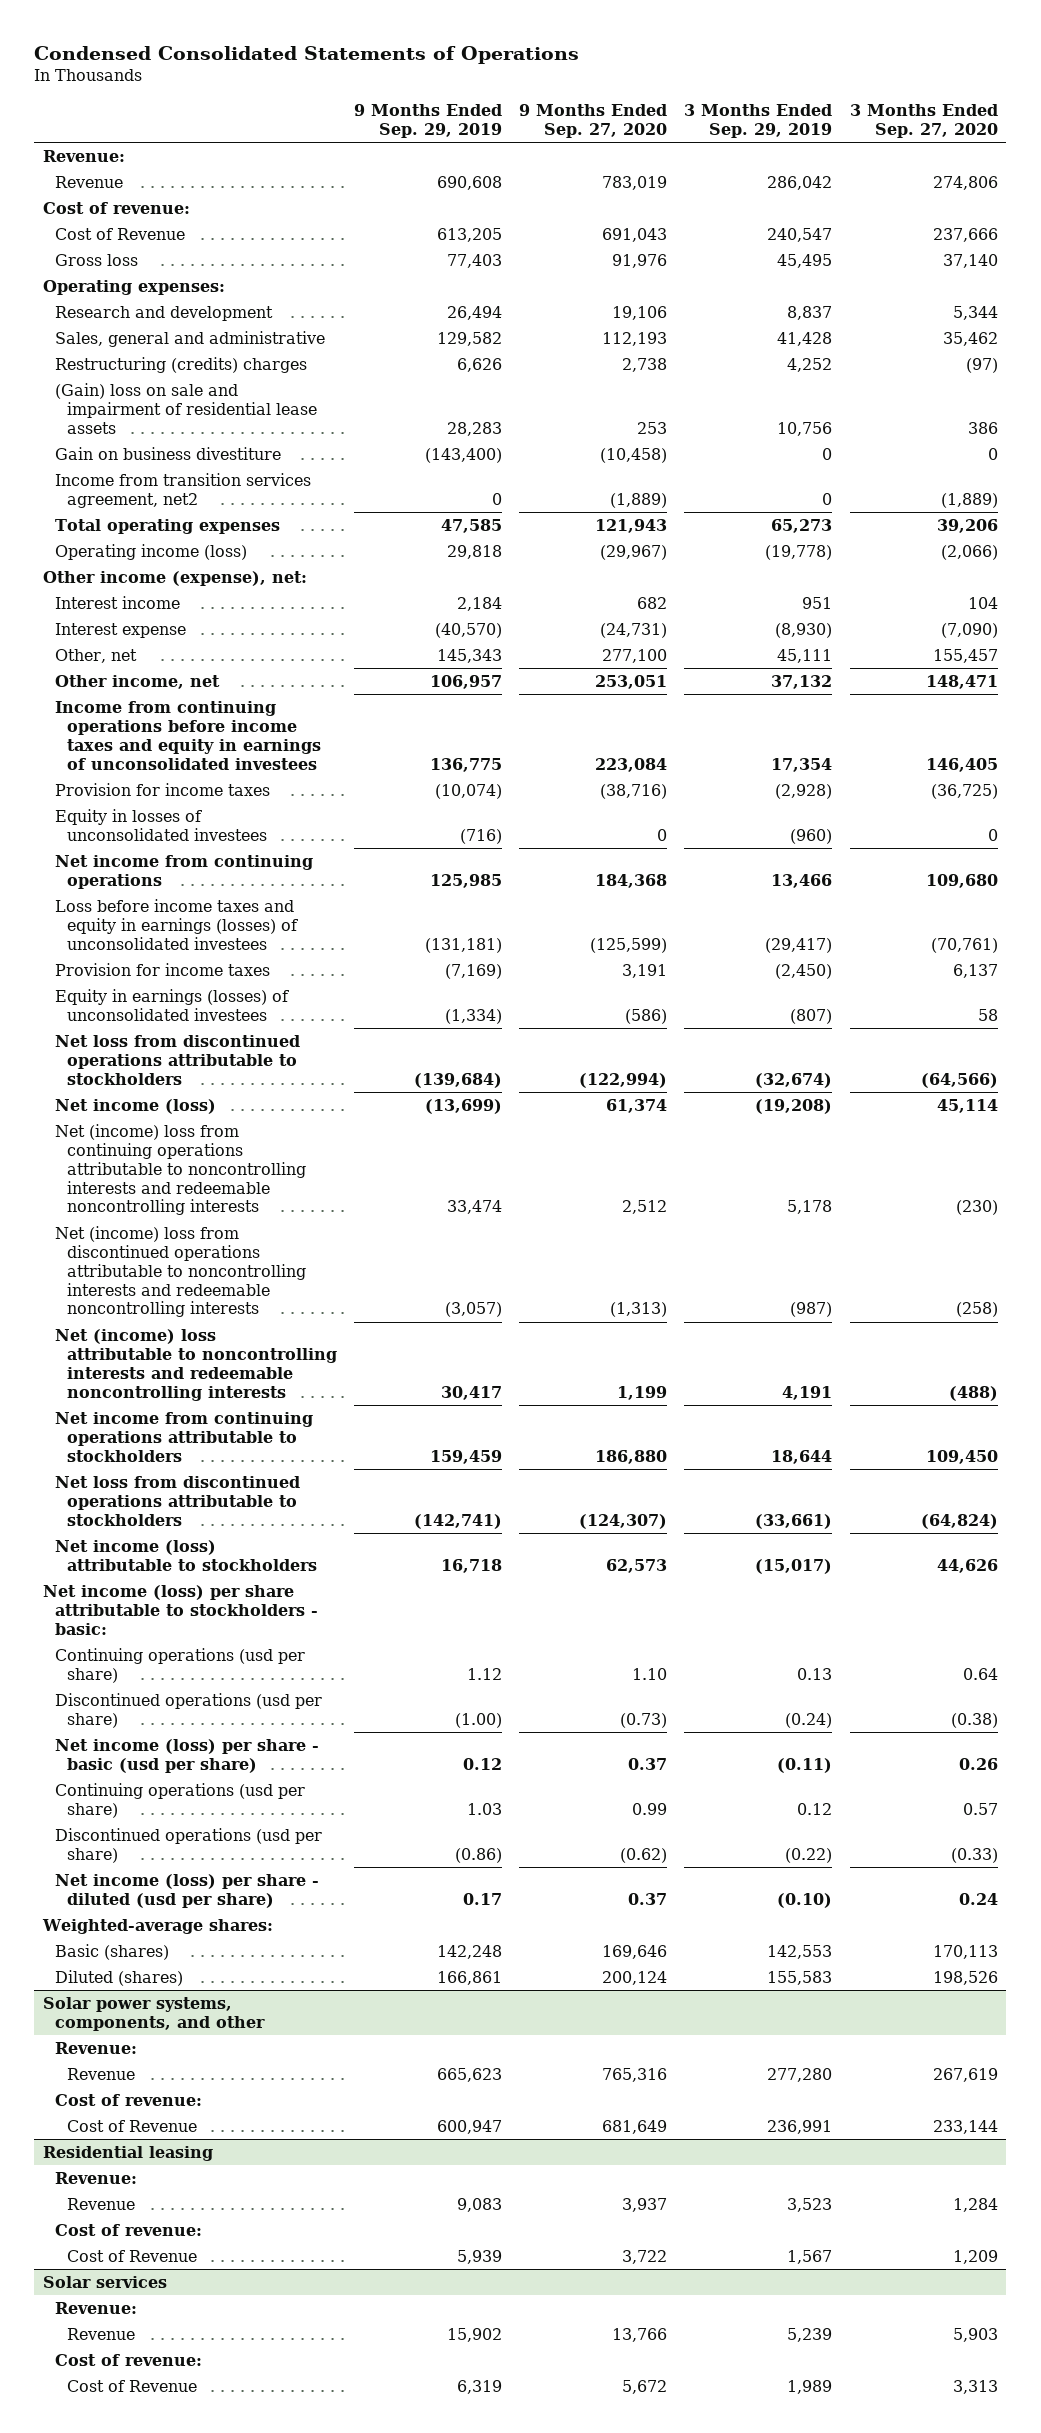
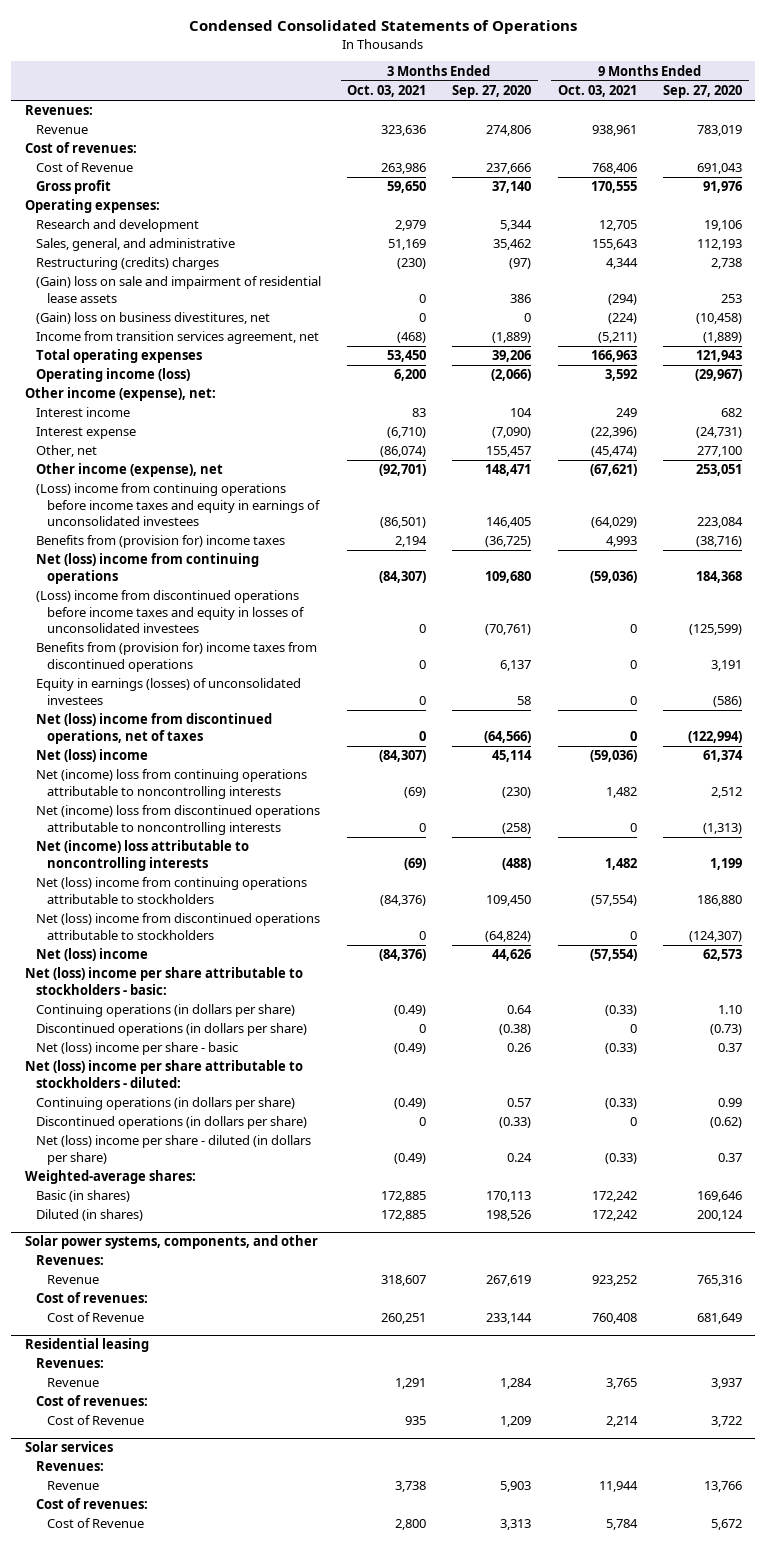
[354,104,503,139] 9 Months Ended Sep. 29, 2019 -> none
[684,104,833,139] 3 Months Ended Sep. 29, 2019 -> none
none -> [347,85,427,98] Oct. 03, 2021
none -> [557,85,637,98] Oct. 03, 2021
[43,149,126,162] Revenue: -> [24,105,93,116] Revenues:
[43,201,191,214] Cost of revenue: -> [24,142,137,154] Cost of revenues:
[54,253,138,266] Gross loss -> [35,180,111,195] Gross profit
[54,330,325,347] Sales, general and administrative -> [35,238,235,252] Sales, general, and administrative
[54,446,281,460] Gain on business divestiture -> [35,312,270,325] (Gain) loss on business divestitures, net
[54,472,311,508] Income from transition services agreement, net2 -> [35,331,319,345] Income from transition services agreement, net
[54,808,267,841] Equity in losses of unconsolidated investees -> none
[54,674,220,689] Other income, net -> [35,463,223,478] Other income (expense), net
[54,700,321,770] Income from continuing operations before income taxes and equity in earnings of unconsolidated investees -> [35,483,321,526] (Loss) income from continuing operations before income taxes and equity in earnings of unconsolidated investees
[54,782,270,796] Provision for income taxes -> [35,535,285,549] Benefits from (provision for) income taxes
[54,854,313,889] Net income from continuing operations -> [35,553,259,584] Net (loss) income from continuing operations
[54,898,298,950] Loss before income taxes and equity in earnings (losses) of unconsolidated investees -> [35,590,305,633] (Loss) income from discontinued operations before income taxes and equity in losses of unconsolidated investees
[54,962,270,976] Provision for income taxes -> [35,642,317,672] Benefits from (provision for) income taxes from discontinued operations
[54,1034,300,1085] Net loss from discontinued operations attributable to stockholders -> [35,713,272,744] Net (loss) income from discontinued operations, net of taxes
[54,1098,216,1114] Net income (loss) -> [35,749,148,763] Net (loss) income
[54,1123,306,1216] Net (income) loss from continuing operations attributable to noncontrolling interests and redeemable noncontrolling interests -> [35,769,307,799] Net (income) loss from continuing operations attributable to noncontrolling interests
[54,1225,306,1318] Net (income) loss from discontinued operations attributable to noncontrolling interests and redeemable noncontrolling interests -> [35,805,320,835] Net (income) loss from discontinued operations attributable to noncontrolling interests
[54,1328,337,1401] Net (income) loss attributable to noncontrolling interests and redeemable noncontrolling interests -> [35,840,249,871] Net (income) loss attributable to noncontrolling interests
[54,1411,313,1462] Net income from continuing operations attributable to stockholders -> [35,877,307,904] Net (loss) income from continuing operations attributable to stockholders
[54,1475,300,1526] Net loss from discontinued operations attributable to stockholders -> [35,913,320,940] Net (loss) income from discontinued operations attributable to stockholders
[54,1539,317,1571] Net income (loss) attributable to stockholders -> [35,948,148,962] Net (loss) income
[43,1584,318,1635] Net income (loss) per share attributable to stockholders - basic: -> [24,967,303,995] Net (loss) income per share attributable to stockholders - basic:
[54,1647,305,1683] Continuing operations (usd per share) -> [35,1004,295,1018] Continuing operations (in dollars per share)
[54,1692,322,1728] Discontinued operations (usd per share) -> [35,1023,307,1037] Discontinued operations (in dollars per share)
[54,1738,319,1773] Net income (loss) per share - basic (usd per share) -> [35,1042,238,1056] Net (loss) income per share - basic
none -> [24,1060,303,1088] Net (loss) income per share attributable to stockholders - diluted:
[54,1782,305,1818] Continuing operations (usd per share) -> [35,1097,295,1111] Continuing operations (in dollars per share)
[54,1827,322,1863] Discontinued operations (usd per share) -> [35,1116,307,1130] Discontinued operations (in dollars per share)
[54,1873,319,1908] Net income (loss) per share - diluted (usd per share) -> [35,1135,311,1165] Net (loss) income per share - diluted (in dollars per share)
[54,1943,169,1960] Basic (shares) -> [35,1190,130,1203] Basic (in shares)
[54,1969,183,1986] Diluted (shares) -> [35,1209,143,1222] Diluted (in shares)
[54,2041,137,2054] Revenue: -> [35,1255,104,1266] Revenues:
[54,2093,202,2106] Cost of revenue: -> [35,1292,148,1304] Cost of revenues:
[54,2171,137,2184] Revenue: -> [35,1358,104,1369] Revenues:
[54,2223,202,2236] Cost of revenue: -> [35,1395,148,1407] Cost of revenues:
[54,2301,137,2314] Revenue: -> [35,1461,104,1472] Revenues:
[54,2353,202,2366] Cost of revenue: -> [35,1498,148,1510] Cost of revenues:

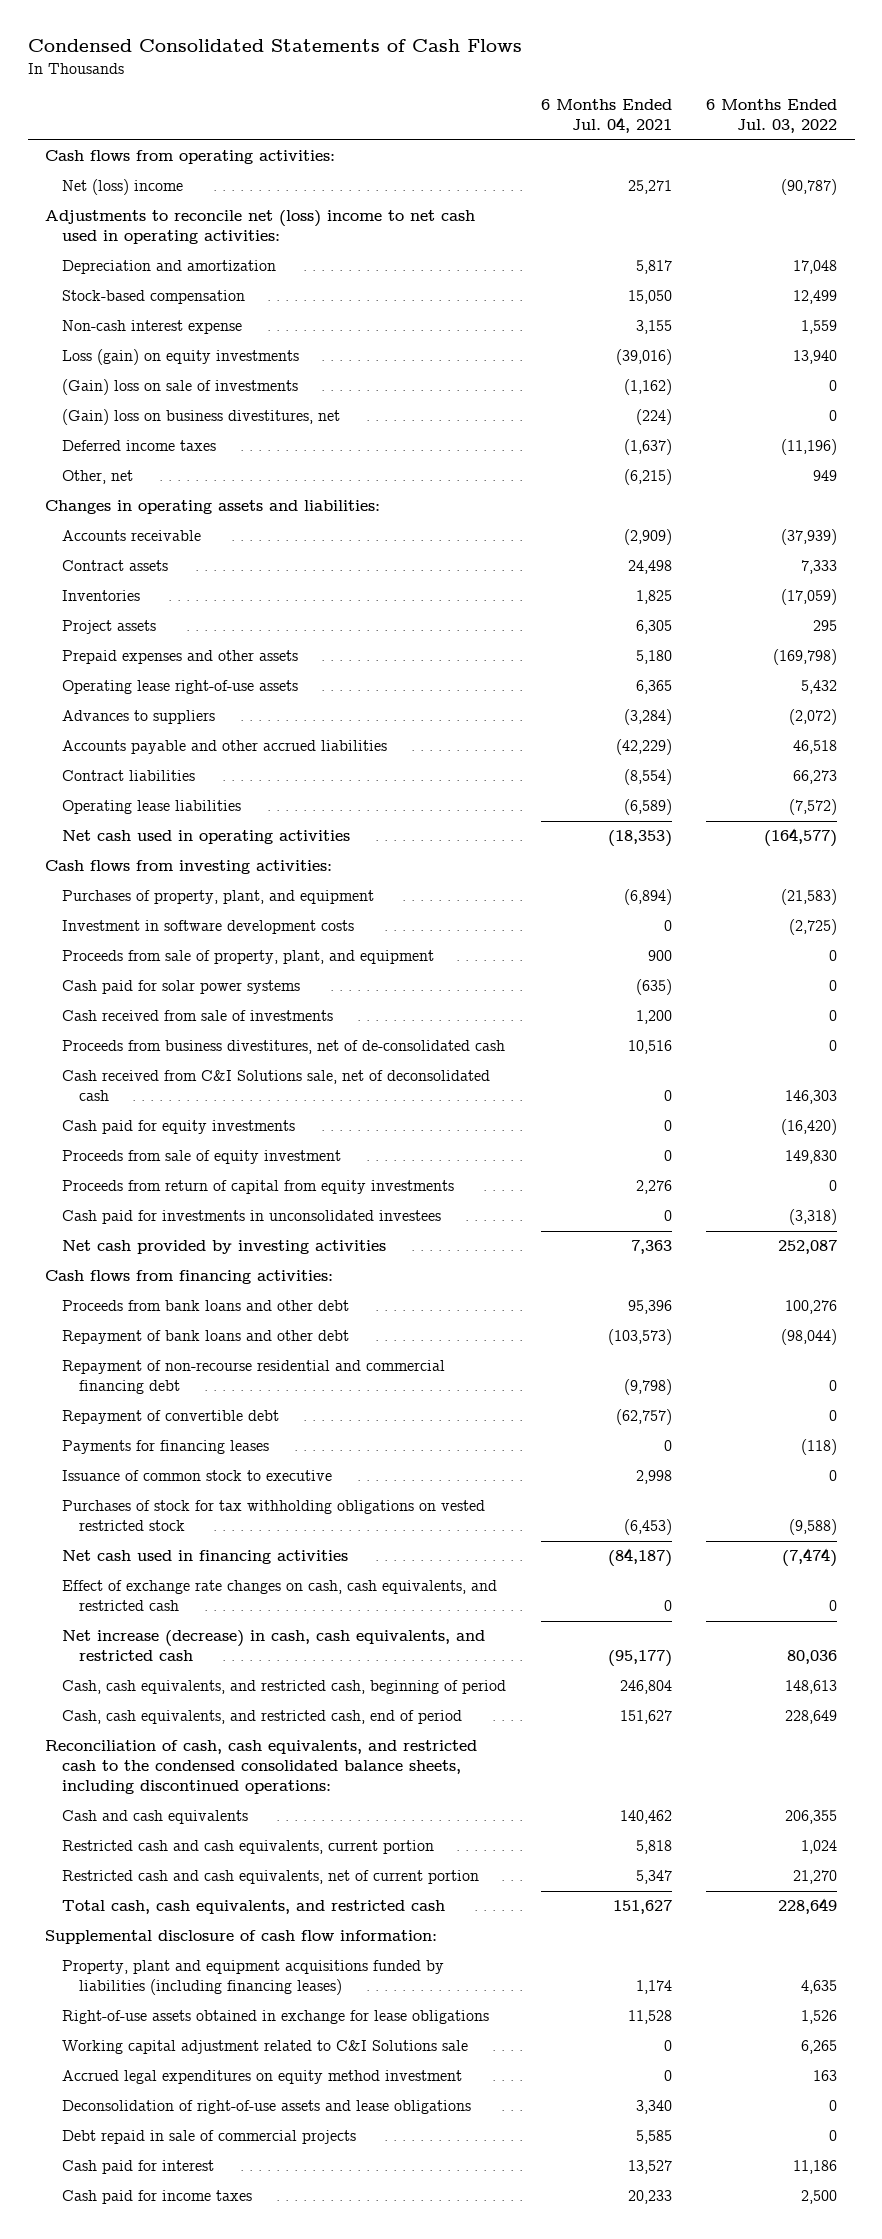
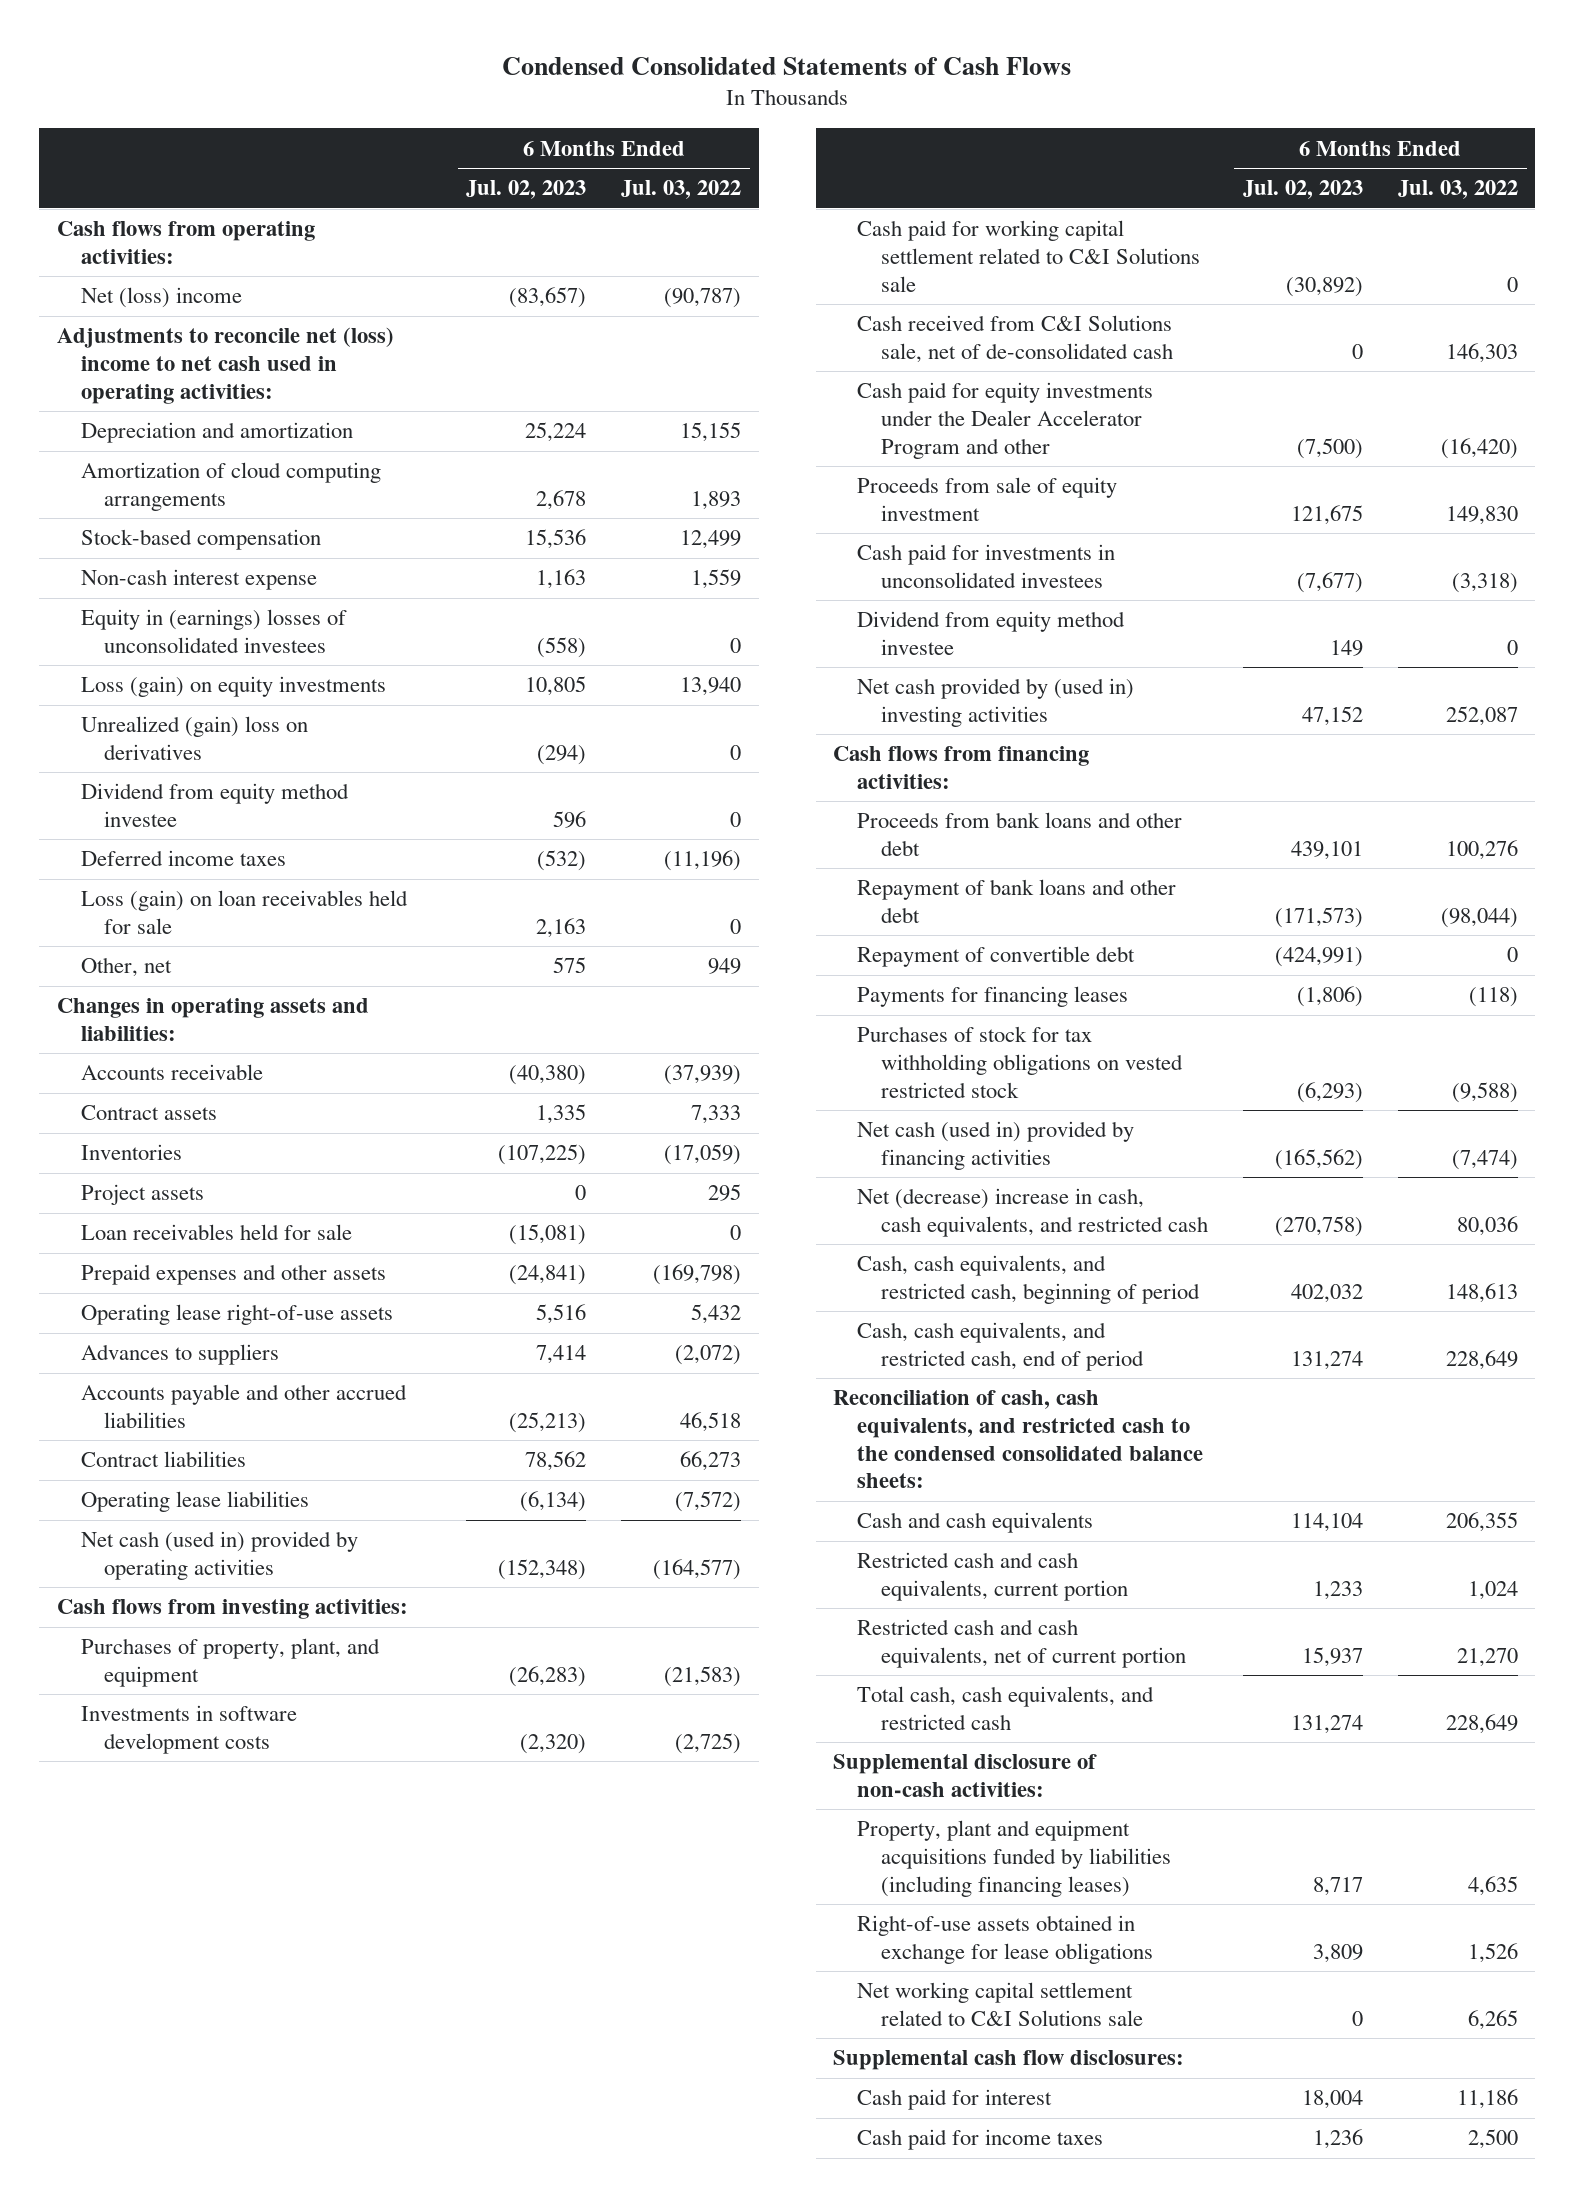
[540,99,672,134] 6 Months Ended Jul. 04, 2021 -> none
none -> [466,180,587,200] Jul. 02, 2023
[793,260,838,275] 17,048 -> [680,422,742,443] 15,155
none -> [80,462,381,512] Amortization of cloud computing arrangements
none -> [80,609,347,654] Equity in (earnings) losses of unconsolidated investees
[62,379,299,396] (Gain) loss on sale of investments -> none
[62,409,341,426] (Gain) loss on business divestitures, net -> none
none -> [80,716,308,761] Unrealized (gain) loss on derivatives
none -> [80,783,349,828] Dividend from equity method investee
none -> [80,890,408,935] Loss (gain) on loan receivables held for sale
none -> [80,1224,352,1241] Loan receivables held for sale
[62,830,351,845] Net cash used in operating activities -> [80,1531,358,1581] Net cash (used in) provided by operating activities
[62,950,435,965] Proceeds from sale of property, plant, and equipment -> none
[62,980,301,995] Cash paid for solar power systems -> none
[62,1010,334,1022] Cash received from sale of investments -> none
[62,1040,506,1055] Proceeds from business divestitures, net of de-consolidated cash -> none
[62,920,355,935] Investment in software development costs -> [80,1705,297,1755] Investments in software development costs
none -> [856,220,1200,292] Cash paid for working capital settlement related to C&I Solutions sale
[62,1070,491,1102] Cash received from C&I Solutions sale, net of deconsolidated cash -> [856,315,1173,364] Cash received from C&I Solutions sale, net of de-consolidated cash
[62,1120,296,1135] Cash paid for equity investments -> [856,382,1153,459] Cash paid for equity investments under the Dealer Accelerator Program and other
[62,1180,455,1195] Proceeds from return of capital from equity investments -> none
none -> [856,611,1125,656] Dividend from equity method investee
[62,1240,387,1255] Net cash provided by investing activities -> [856,678,1134,728] Net cash provided by (used in) investing activities
[62,1360,446,1395] Repayment of non-recourse residential and commercial financing debt -> none
[62,1470,333,1482] Issuance of common stock to executive -> none
[62,1580,498,1612] Effect of exchange rate changes on cash, cash equivalents, and restricted cash -> none
[62,1550,349,1565] Net cash used in financing activities -> [856,1121,1134,1171] Net cash (used in) provided by financing activities
[62,1630,486,1662] Net increase (decrease) in cash, cash equivalents, and restricted cash -> [856,1188,1208,1238] Net (decrease) increase in cash, cash equivalents, and restricted cash
[45,1740,478,1795] Reconciliation of cash, cash equivalents, and restricted cash to the condensed consolidated balance sheets, including discontinued operations: -> [833,1390,1203,1489] Reconciliation of cash, cash equivalents, and restricted cash to the condensed consolidated balance sheets:
[45,1930,438,1945] Supplemental disclosure of cash flow information: -> [833,1754,1098,1798] Supplemental disclosure of non-cash activities:
[62,2070,463,2085] Accrued legal expenditures on equity method investment -> none
[62,2100,472,2115] Deconsolidation of right-of-use assets and lease obligations -> none
[62,2130,357,2145] Debt repaid in sale of commercial projects -> none
[62,2040,469,2055] Working capital adjustment related to C&I Solutions sale -> [856,1982,1143,2027] Net working capital settlement related to C&I Solutions sale
none -> [833,2050,1185,2071] Supplemental cash flow disclosures:

